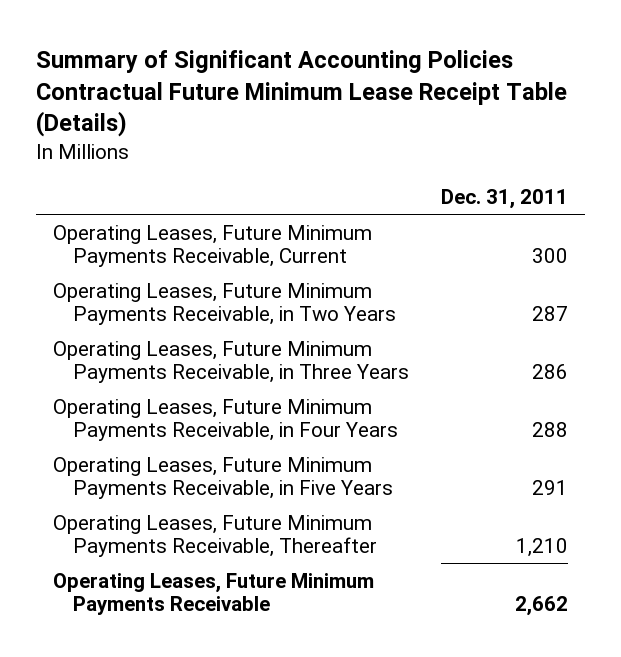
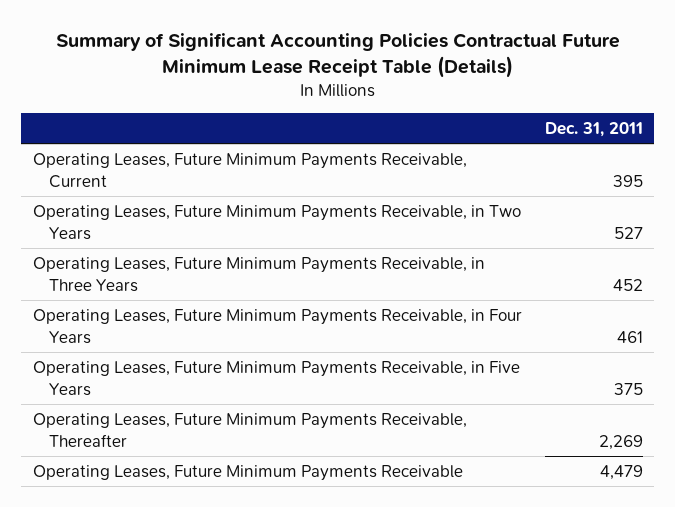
[532,248,569,264] 300 -> [612,174,643,187] 395
[532,306,569,322] 287 -> [613,226,643,239] 527
[532,364,569,380] 286 -> [612,278,643,291] 452
[532,422,569,438] 288 -> [616,330,643,343] 461
[532,480,569,496] 291 -> [613,382,643,395] 375
[516,538,569,558] 1,210 -> [598,434,643,450] 2,269
[515,596,569,617] 2,662 -> [599,464,643,480] 4,479

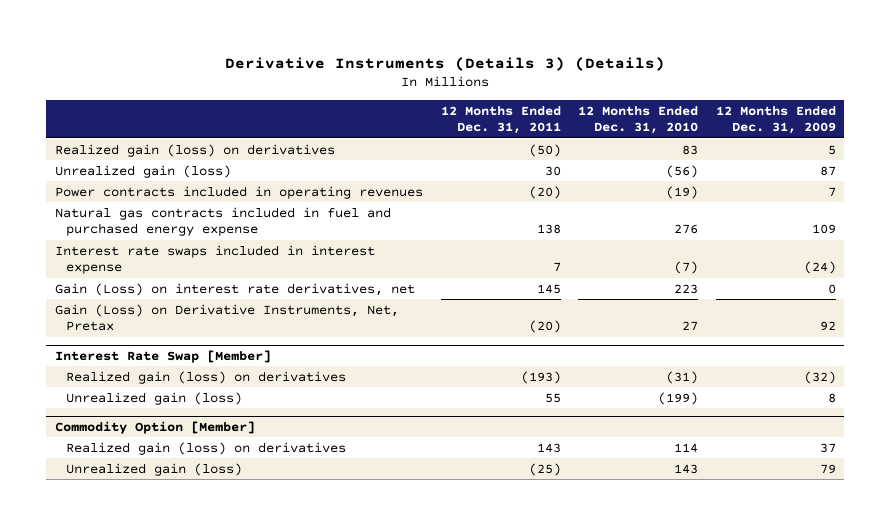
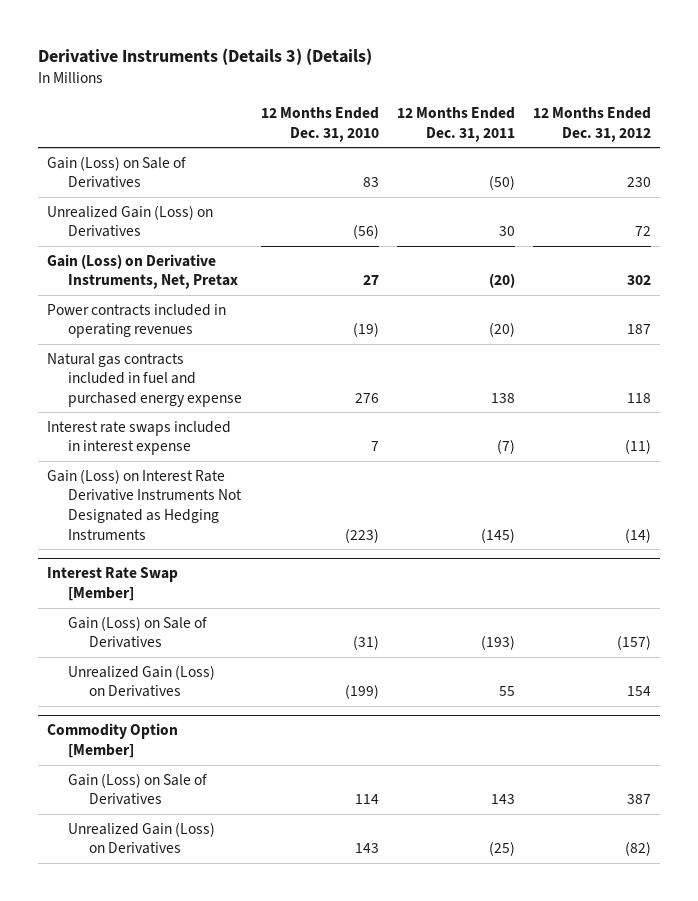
[715,106,836,135] 12 Months Ended Dec. 31, 2009 -> none
none -> [533,107,652,142] 12 Months Ended Dec. 31, 2012
[55,143,336,157] Realized gain (loss) on derivatives -> [46,155,186,189] Gain (Loss) on Sale of Derivatives
[55,164,232,178] Unrealized gain (loss) -> [46,204,213,238] Unrealized Gain (Loss) on Derivatives
[55,303,400,331] Gain (Loss) on Derivative Instruments, Net, Pretax -> [46,253,239,290] Gain (Loss) on Derivative Instruments, Net, Pretax
[552,261,561,272] 7 -> [496,439,515,455] (7)
[674,260,699,274] (7) -> [370,441,379,452] 7
[55,282,416,296] Gain (Loss) on interest rate derivatives, net -> [46,468,243,540] Gain (Loss) on Interest Rate Derivative Instruments Not Designated as Hedging Instruments
[536,283,561,294] 145 -> [480,527,515,543] (145)
[674,283,699,294] 223 -> [344,527,379,543] (223)
[66,370,347,384] Realized gain (loss) on derivatives -> [68,615,208,649] Gain (Loss) on Sale of Derivatives
[66,391,243,405] Unrealized gain (loss) -> [68,664,216,698] Unrealized Gain (Loss) on Derivatives
[66,441,347,455] Realized gain (loss) on derivatives -> [68,772,208,806] Gain (Loss) on Sale of Derivatives
[66,462,243,476] Unrealized gain (loss) -> [68,821,216,855] Unrealized Gain (Loss) on Derivatives

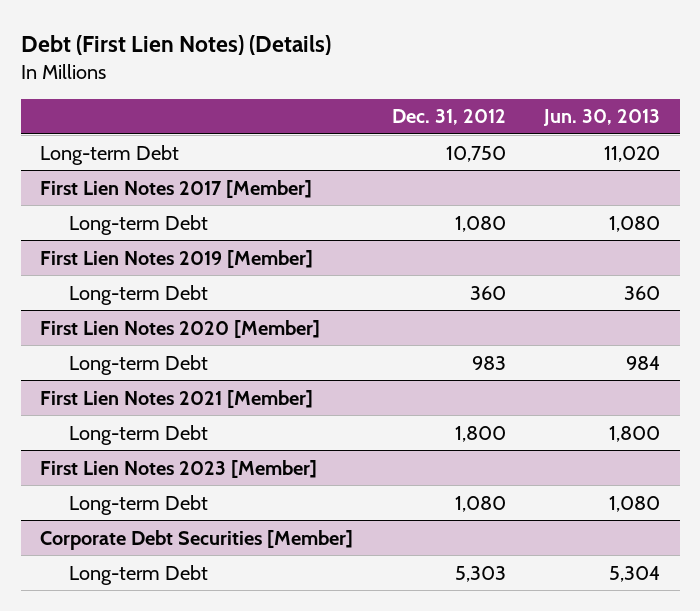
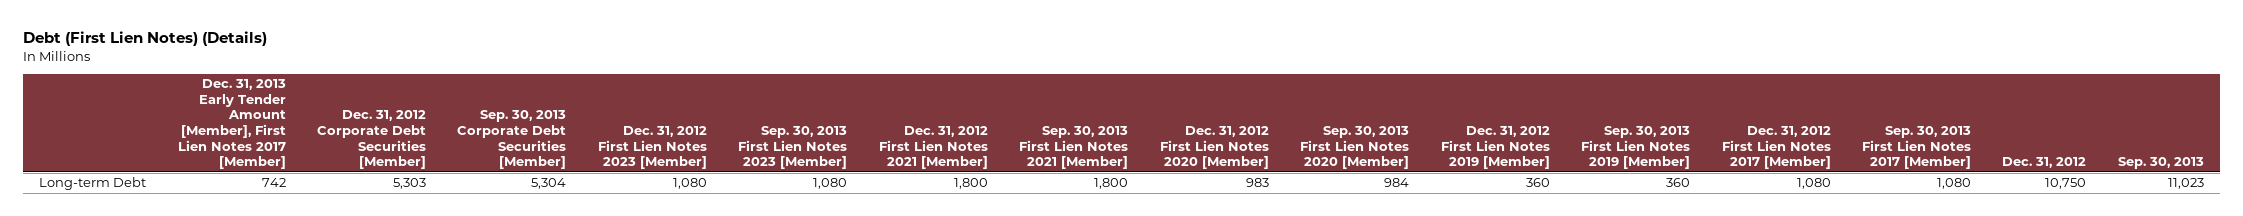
[543,109,661,127] Jun. 30, 2013 -> none
none -> [177,78,286,170] Dec. 31, 2013 Early Tender Amount [Member], First Lien Notes 2017 [Member]
none -> [316,110,426,170] Dec. 31, 2012 Corporate Debt Securities [Member]
none -> [457,110,567,170] Sep. 30, 2013 Corporate Debt Securities [Member]
none -> [597,126,707,170] Dec. 31, 2012 First Lien Notes 2023 [Member]
none -> [738,126,848,170] Sep. 30, 2013 First Lien Notes 2023 [Member]
none -> [878,126,988,170] Dec. 31, 2012 First Lien Notes 2021 [Member]
none -> [1019,126,1129,170] Sep. 30, 2013 First Lien Notes 2021 [Member]
none -> [1159,126,1269,170] Dec. 31, 2012 First Lien Notes 2020 [Member]
none -> [1300,126,1410,170] Sep. 30, 2013 First Lien Notes 2020 [Member]
none -> [1440,126,1550,170] Dec. 31, 2012 First Lien Notes 2019 [Member]
none -> [1581,126,1691,170] Sep. 30, 2013 First Lien Notes 2019 [Member]
none -> [1721,126,1831,170] Dec. 31, 2012 First Lien Notes 2017 [Member]
none -> [1861,126,1971,170] Sep. 30, 2013 First Lien Notes 2017 [Member]
none -> [2117,157,2204,170] Sep. 30, 2013
[40,179,313,198] First Lien Notes 2017 [Member] -> none
[68,214,208,235] Long-term Debt -> none
[40,249,314,268] First Lien Notes 2019 [Member] -> none
[68,284,208,305] Long-term Debt -> none
[40,319,321,338] First Lien Notes 2020 [Member] -> none
[68,354,208,375] Long-term Debt -> none
[40,389,314,408] First Lien Notes 2021 [Member] -> none
[68,424,208,445] Long-term Debt -> none
[40,459,318,478] First Lien Notes 2023 [Member] -> none
[68,494,208,515] Long-term Debt -> none
[40,529,354,550] Corporate Debt Securities [Member] -> none
[68,564,208,585] Long-term Debt -> none

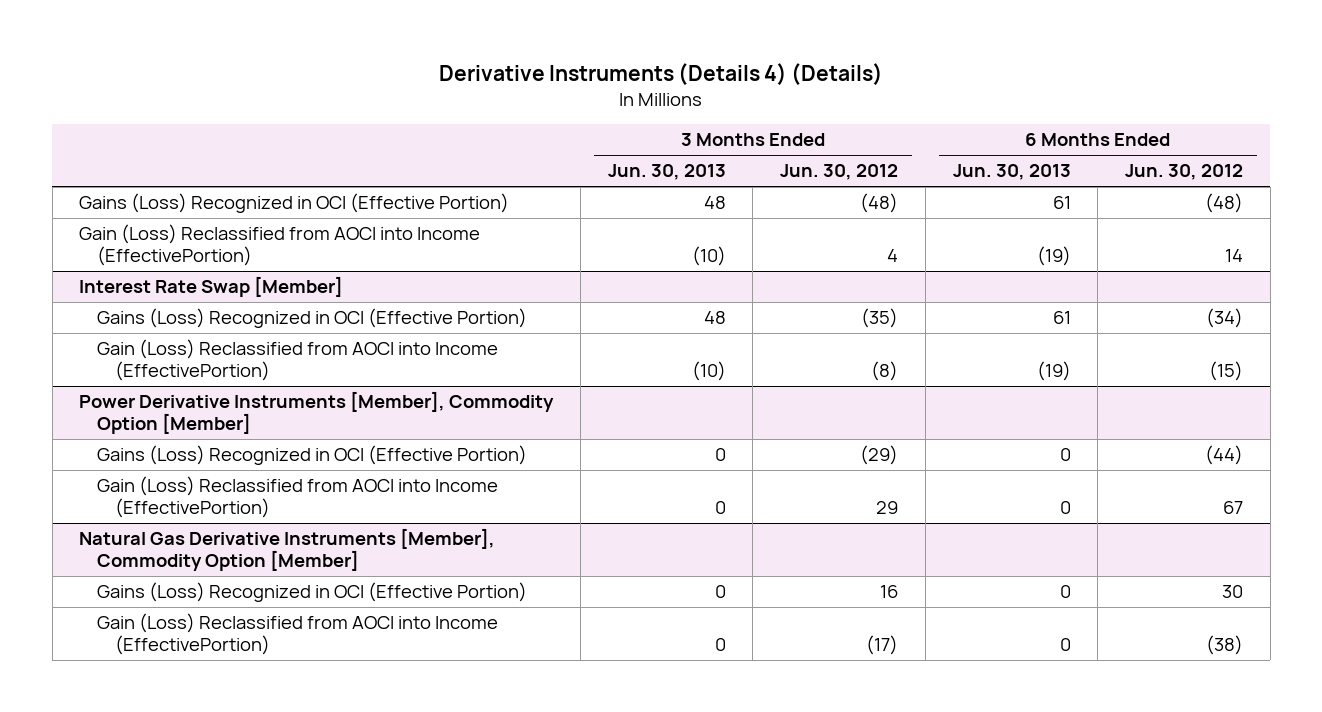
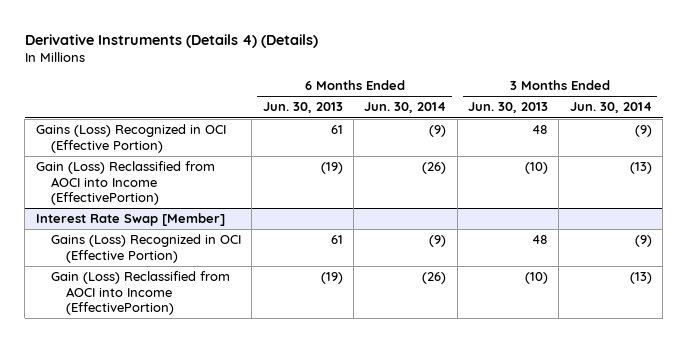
[780,164,899,181] Jun. 30, 2012 -> none
[1125,164,1244,181] Jun. 30, 2012 -> none
none -> [364,102,447,114] Jun. 30, 2014
none -> [569,102,652,114] Jun. 30, 2014
[79,391,555,435] Power Derivative Instruments [Member], Commodity Option [Member] -> none
[96,445,527,466] Gains (Loss) Recognized in OCI (Effective Portion) -> none
[96,476,498,519] Gain (Loss) Reclassified from AOCI into Income (EffectivePortion) -> none
[79,528,496,572] Natural Gas Derivative Instruments [Member], Commodity Option [Member] -> none
[96,582,527,603] Gains (Loss) Recognized in OCI (Effective Portion) -> none
[96,613,498,656] Gain (Loss) Reclassified from AOCI into Income (EffectivePortion) -> none

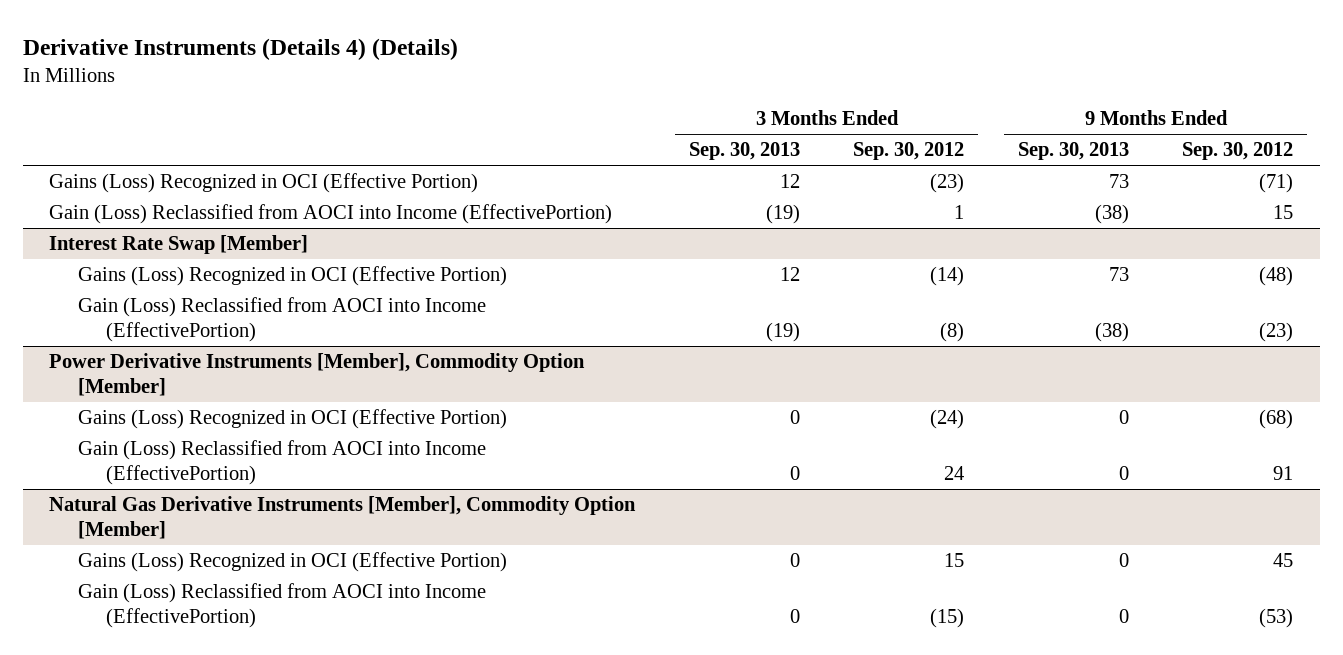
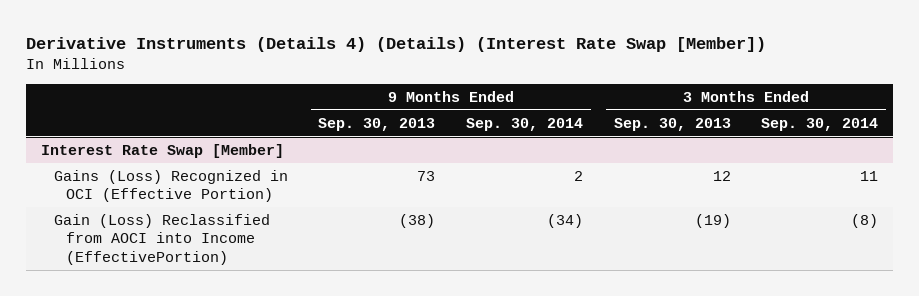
[22,37,458,60] Derivative Instruments (Details 4) (Details) -> [25,36,766,52] Derivative Instruments (Details 4) (Details) (Interest Rate Swap [Member])
[853,142,965,161] Sep. 30, 2012 -> none
[1182,142,1294,161] Sep. 30, 2012 -> none
none -> [465,117,583,131] Sep. 30, 2014
none -> [761,117,879,131] Sep. 30, 2014
[49,173,479,194] Gains (Loss) Recognized in OCI (Effective Portion) -> none
[49,204,613,225] Gain (Loss) Reclassified from AOCI into Income (EffectivePortion) -> none
[49,353,586,396] Power Derivative Instruments [Member], Commodity Option [Member] -> none
[77,409,507,430] Gains (Loss) Recognized in OCI (Effective Portion) -> none
[77,440,486,485] Gain (Loss) Reclassified from AOCI into Income (EffectivePortion) -> none
[49,496,637,539] Natural Gas Derivative Instruments [Member], Commodity Option [Member] -> none
[77,552,507,573] Gains (Loss) Recognized in OCI (Effective Portion) -> none
[77,583,486,628] Gain (Loss) Reclassified from AOCI into Income (EffectivePortion) -> none

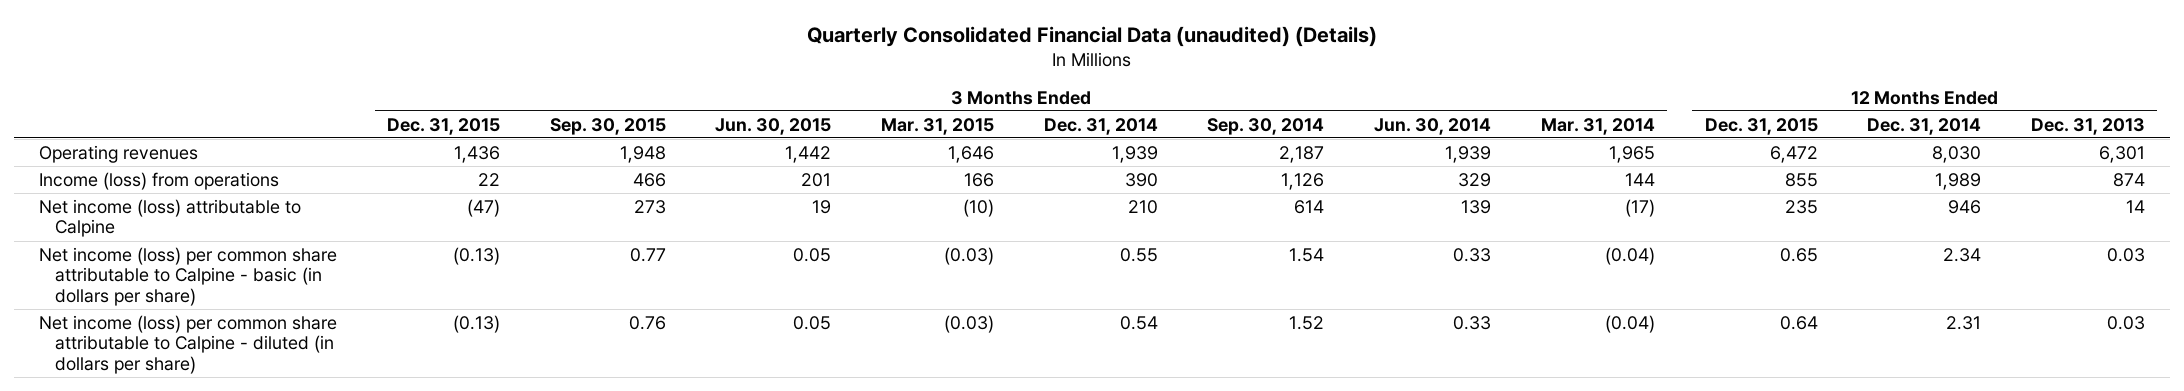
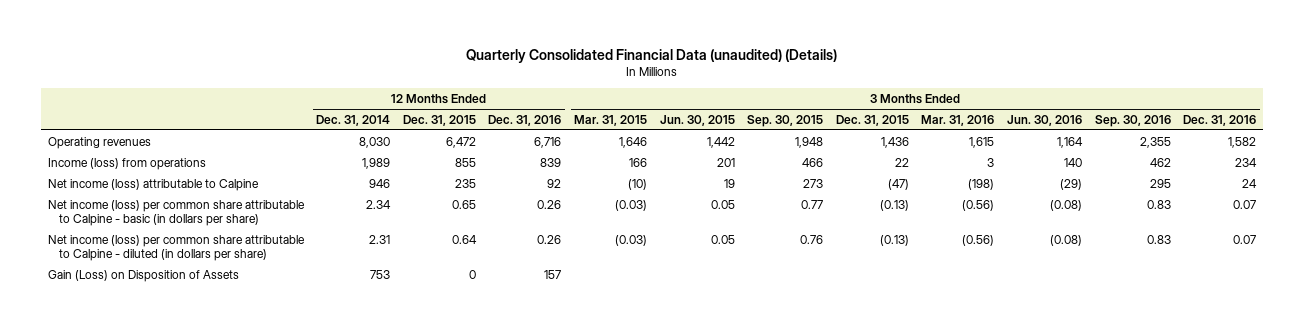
[1043,117,1158,135] Dec. 31, 2014 -> none
[1207,117,1325,135] Sep. 30, 2014 -> none
[1374,117,1492,135] Jun. 30, 2014 -> none
[1540,117,1655,135] Mar. 31, 2014 -> none
[2031,117,2146,135] Dec. 31, 2013 -> none
none -> [488,114,562,126] Dec. 31, 2016
none -> [921,114,995,126] Mar. 31, 2016
none -> [1007,114,1083,126] Jun. 30, 2016
none -> [1094,114,1171,127] Sep. 30, 2016
none -> [1183,114,1257,126] Dec. 31, 2016
none -> [47,269,239,282] Gain (Loss) on Disposition of Assets

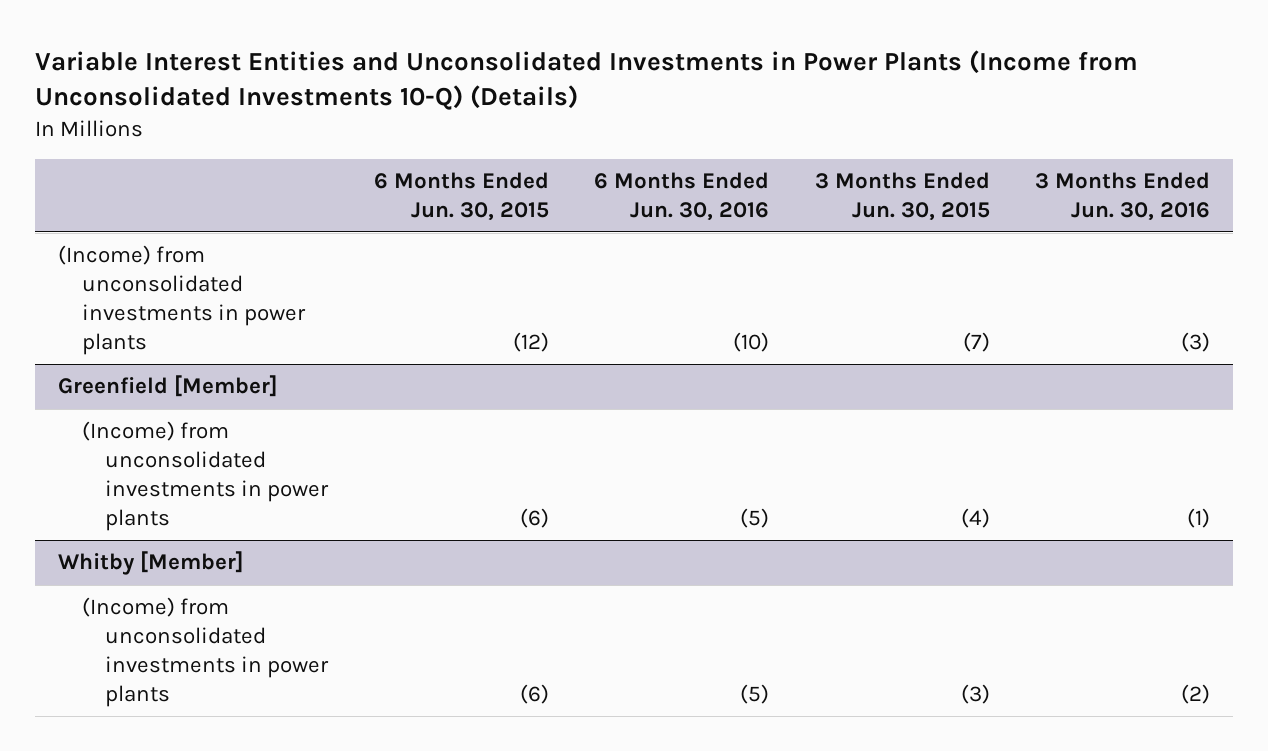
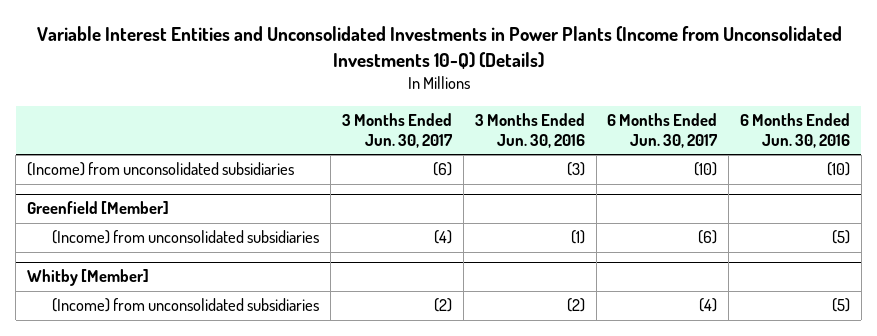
[373,172,549,221] 6 Months Ended Jun. 30, 2015 -> none
[814,172,990,221] 3 Months Ended Jun. 30, 2015 -> none
none -> [342,112,454,149] 3 Months Ended Jun. 30, 2017
none -> [607,112,719,149] 6 Months Ended Jun. 30, 2017
[57,245,306,355] (Income) from unconsolidated investments in power plants -> [26,162,294,177] (Income) from unconsolidated subsidiaries
[81,421,330,531] (Income) from unconsolidated investments in power plants -> [52,230,320,245] (Income) from unconsolidated subsidiaries
[81,597,330,707] (Income) from unconsolidated investments in power plants -> [52,298,320,313] (Income) from unconsolidated subsidiaries

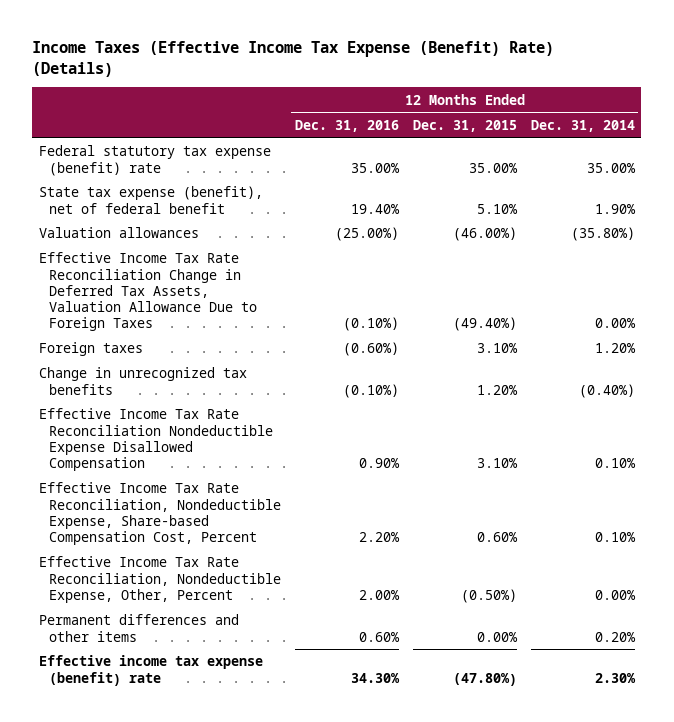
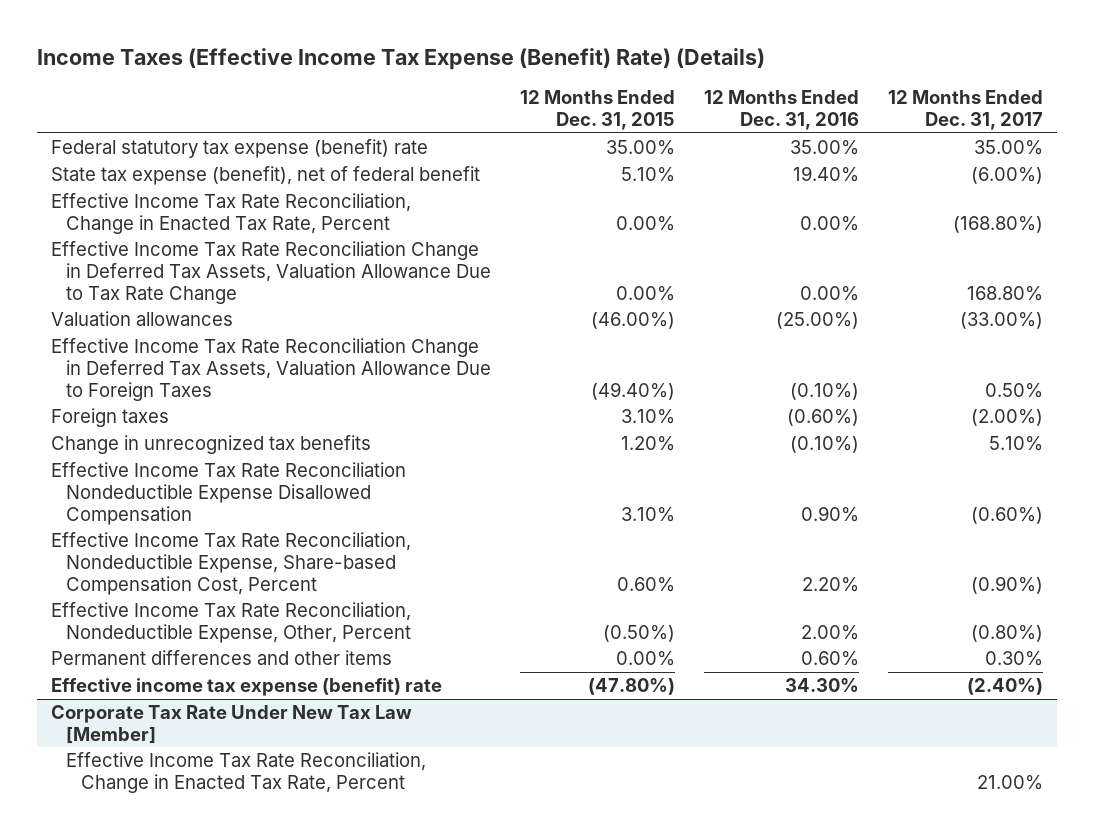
[530,119,635,132] Dec. 31, 2014 -> none
none -> [887,90,1043,131] 12 Months Ended Dec. 31, 2017
none -> [51,193,412,235] Effective Income Tax Rate Reconciliation, Change in Enacted Tax Rate, Percent
none -> [51,241,491,304] Effective Income Tax Rate Reconciliation Change in Deferred Tax Assets, Valuation Allowance Due to Tax Rate Change
none -> [51,705,413,745] Corporate Tax Rate Under New Tax Law [Member]
none -> [65,752,426,794] Effective Income Tax Rate Reconciliation, Change in Enacted Tax Rate, Percent

